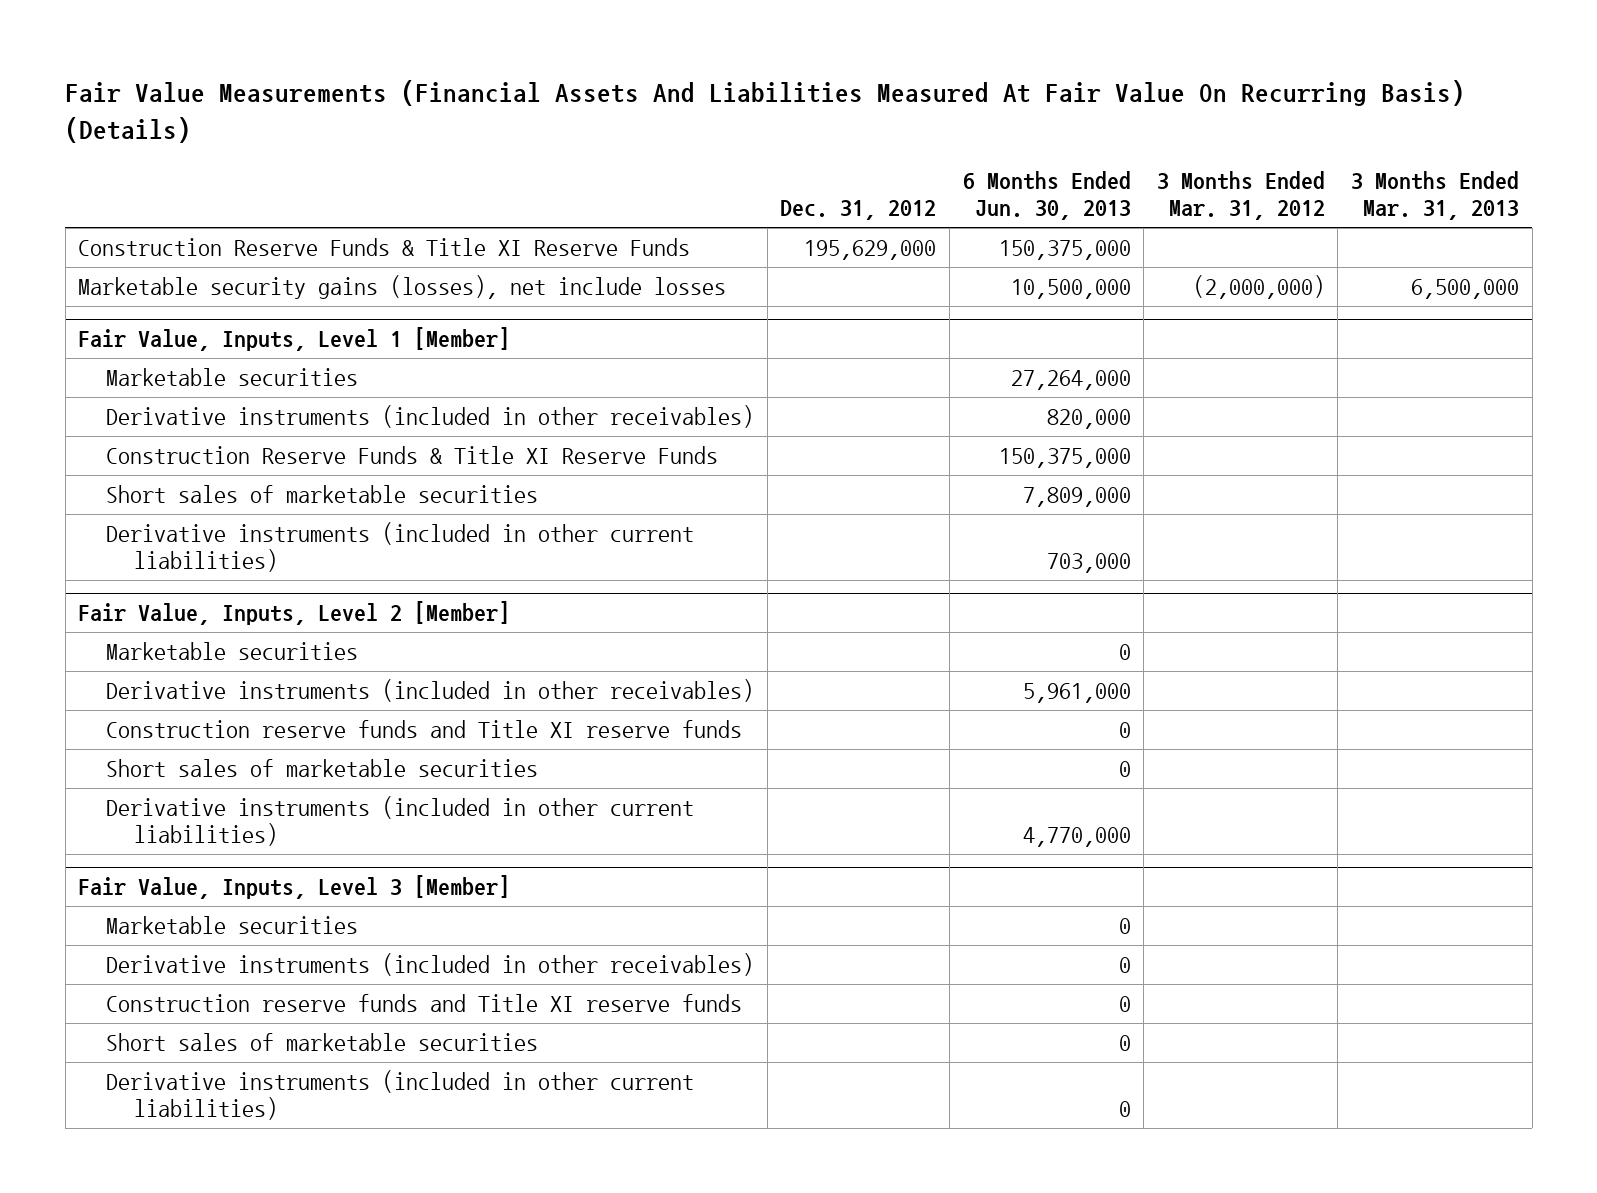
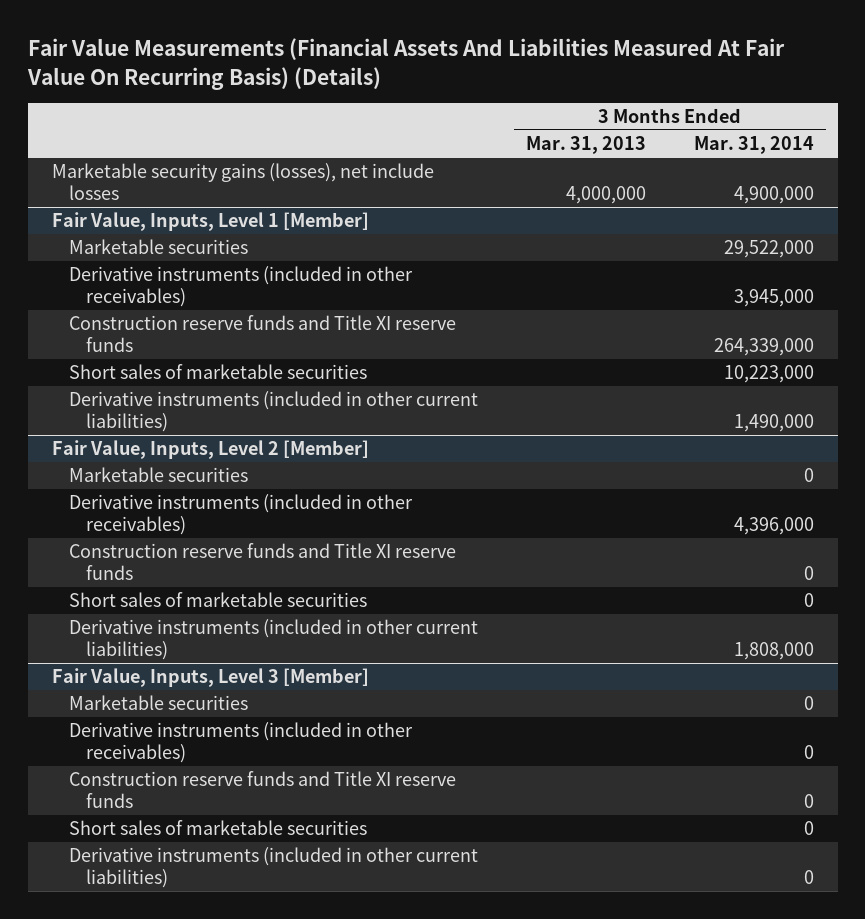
[780,200,937,221] Dec. 31, 2012 -> none
[962,171,1131,221] 6 Months Ended Jun. 30, 2013 -> none
[1156,171,1325,221] 3 Months Ended Mar. 31, 2012 -> none
none -> [693,136,814,155] Mar. 31, 2014
[78,237,691,256] Construction Reserve Funds & Title XI Reserve Funds -> none
[1410,278,1519,299] 6,500,000 -> [565,185,646,204] 4,000,000
[106,445,719,464] Construction Reserve Funds & Title XI Reserve Funds -> [69,315,457,352] Construction reserve funds and Title XI reserve funds

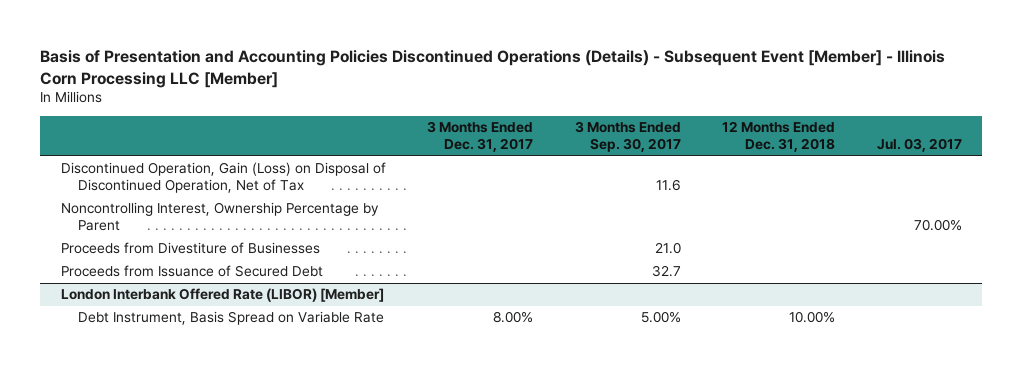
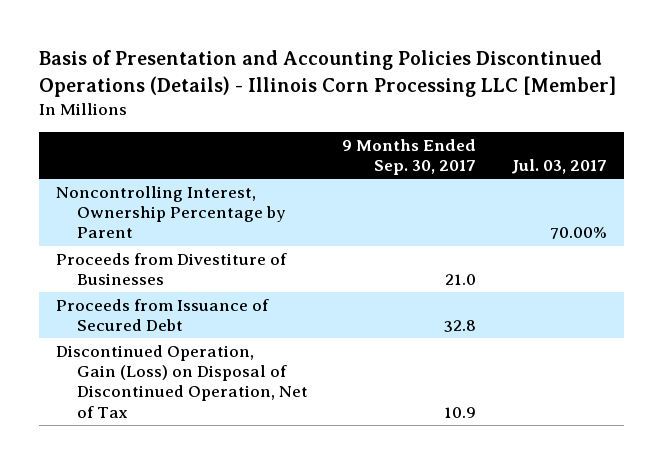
[40,49,946,88] Basis of Presentation and Accounting Policies Discontinued Operations (Details) - Subsequent Event [Member] - Illinois Corn Processing LLC [Member] -> [38,50,616,97] Basis of Presentation and Accounting Policies Discontinued Operations (Details) - Illinois Corn Processing LLC [Member]
[427,121,534,153] 3 Months Ended Dec. 31, 2017 -> none
[574,121,681,153] 3 Months Ended Sep. 30, 2017 -> none
[722,121,836,153] 12 Months Ended Dec. 31, 2018 -> none
none -> [342,139,477,176] 9 Months Ended Sep. 30, 2017
[61,288,385,303] London Interbank Offered Rate (LIBOR) [Member] -> none
[78,311,385,326] Debt Instrument, Basis Spread on Variable Rate -> none
[61,162,387,194] Discontinued Operation, Gain (Loss) on Disposal of Discontinued Operation, Net of Tax -> [55,344,309,418] Discontinued Operation, Gain (Loss) on Disposal of Discontinued Operation, Net of Tax

